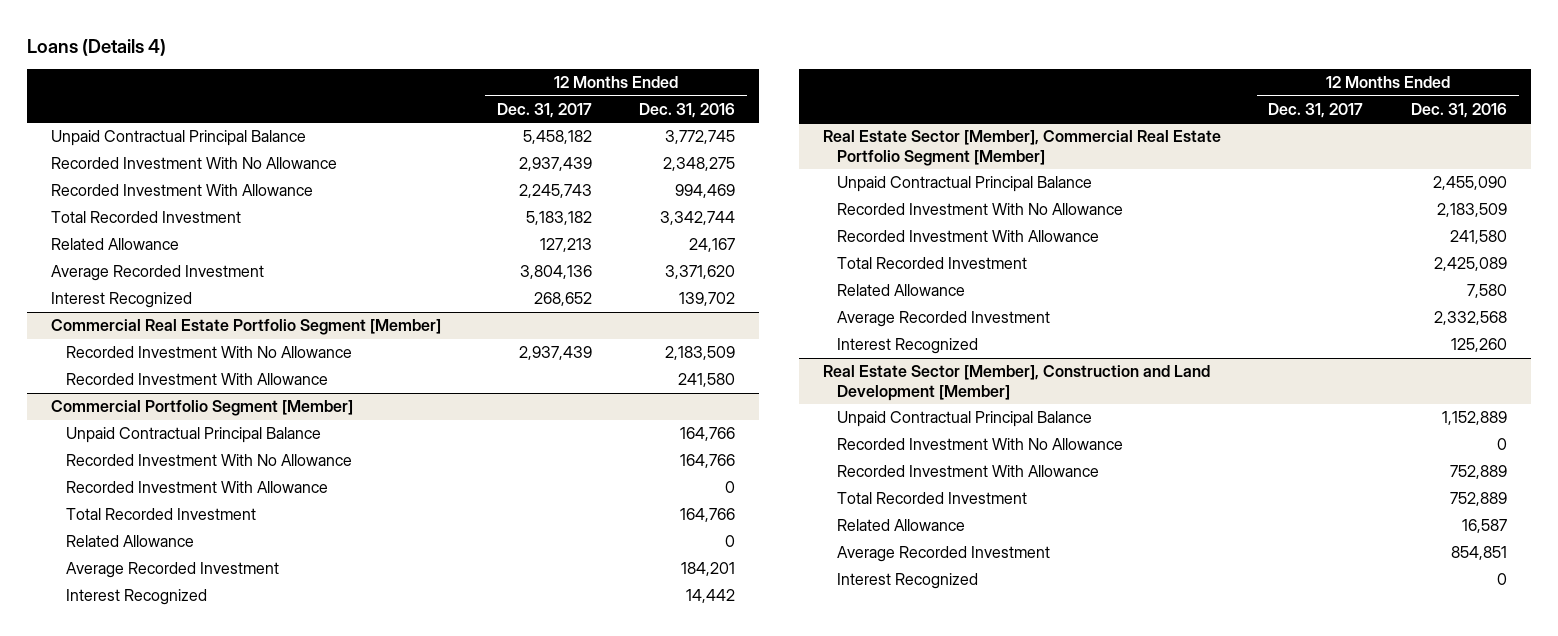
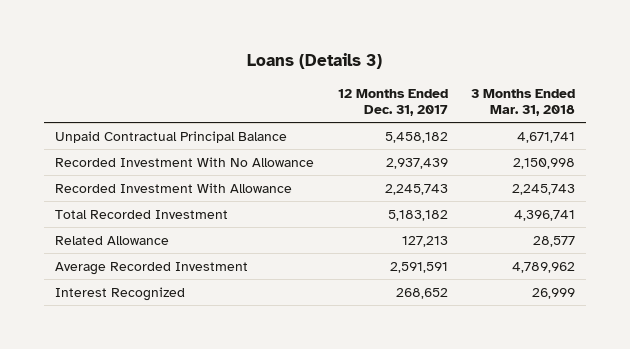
[27,38,167,56] Loans (Details 4) -> [247,52,383,69] Loans (Details 3)
[639,102,736,118] Dec. 31, 2016 -> none
none -> [470,88,575,117] 3 Months Ended Mar. 31, 2018
[519,265,592,280] 3,804,136 -> [389,261,448,273] 2,591,591
[51,319,442,336] Commercial Real Estate Portfolio Segment [Member] -> none
[65,346,352,359] Recorded Investment With No Allowance -> none
[65,373,328,386] Recorded Investment With Allowance -> none
[51,400,354,417] Commercial Portfolio Segment [Member] -> none
[65,427,321,444] Unpaid Contractual Principal Balance -> none
[65,454,352,467] Recorded Investment With No Allowance -> none
[65,481,328,494] Recorded Investment With Allowance -> none
[65,508,256,521] Total Recorded Investment -> none
[65,535,194,548] Related Allowance -> none
[65,562,279,579] Average Recorded Investment -> none
[65,589,207,606] Interest Recognized -> none
[822,130,1221,166] Real Estate Sector [Member], Commercial Real Estate Portfolio Segment [Member] -> none
[837,176,1093,193] Unpaid Contractual Principal Balance -> none
[837,203,1124,216] Recorded Investment With No Allowance -> none
[837,230,1100,243] Recorded Investment With Allowance -> none
[837,257,1028,270] Total Recorded Investment -> none
[837,284,966,297] Related Allowance -> none
[837,311,1051,328] Average Recorded Investment -> none
[837,338,979,355] Interest Recognized -> none
[822,365,1210,401] Real Estate Sector [Member], Construction and Land Development [Member] -> none
[837,411,1093,428] Unpaid Contractual Principal Balance -> none
[837,438,1124,451] Recorded Investment With No Allowance -> none
[837,465,1100,478] Recorded Investment With Allowance -> none
[837,492,1028,505] Total Recorded Investment -> none
[837,519,966,532] Related Allowance -> none
[837,546,1051,563] Average Recorded Investment -> none
[837,573,979,590] Interest Recognized -> none

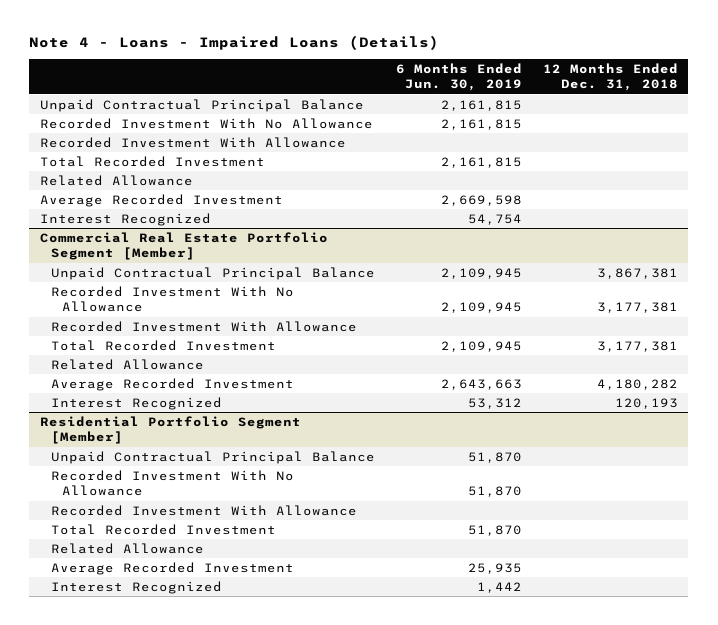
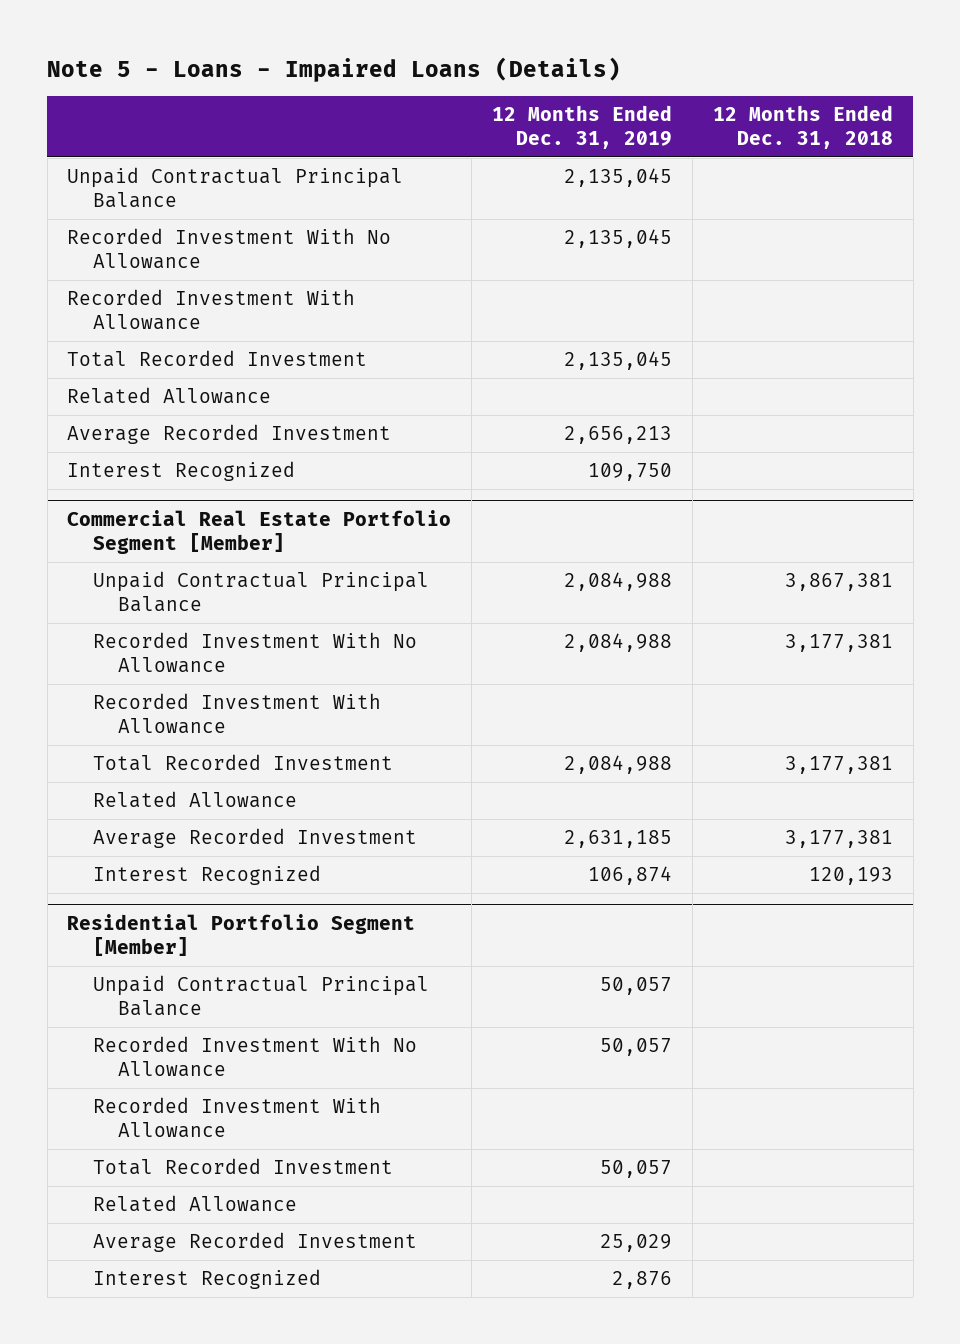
[29,35,440,51] Note 4 - Loans - Impaired Loans (Details) -> [47,56,622,82] Note 5 - Loans - Impaired Loans (Details)
[395,63,522,92] 6 Months Ended Jun. 30, 2019 -> none
none -> [492,105,673,150] 12 Months Ended Dec. 31, 2019
[596,378,678,390] 4,180,282 -> [784,830,893,849] 3,177,381

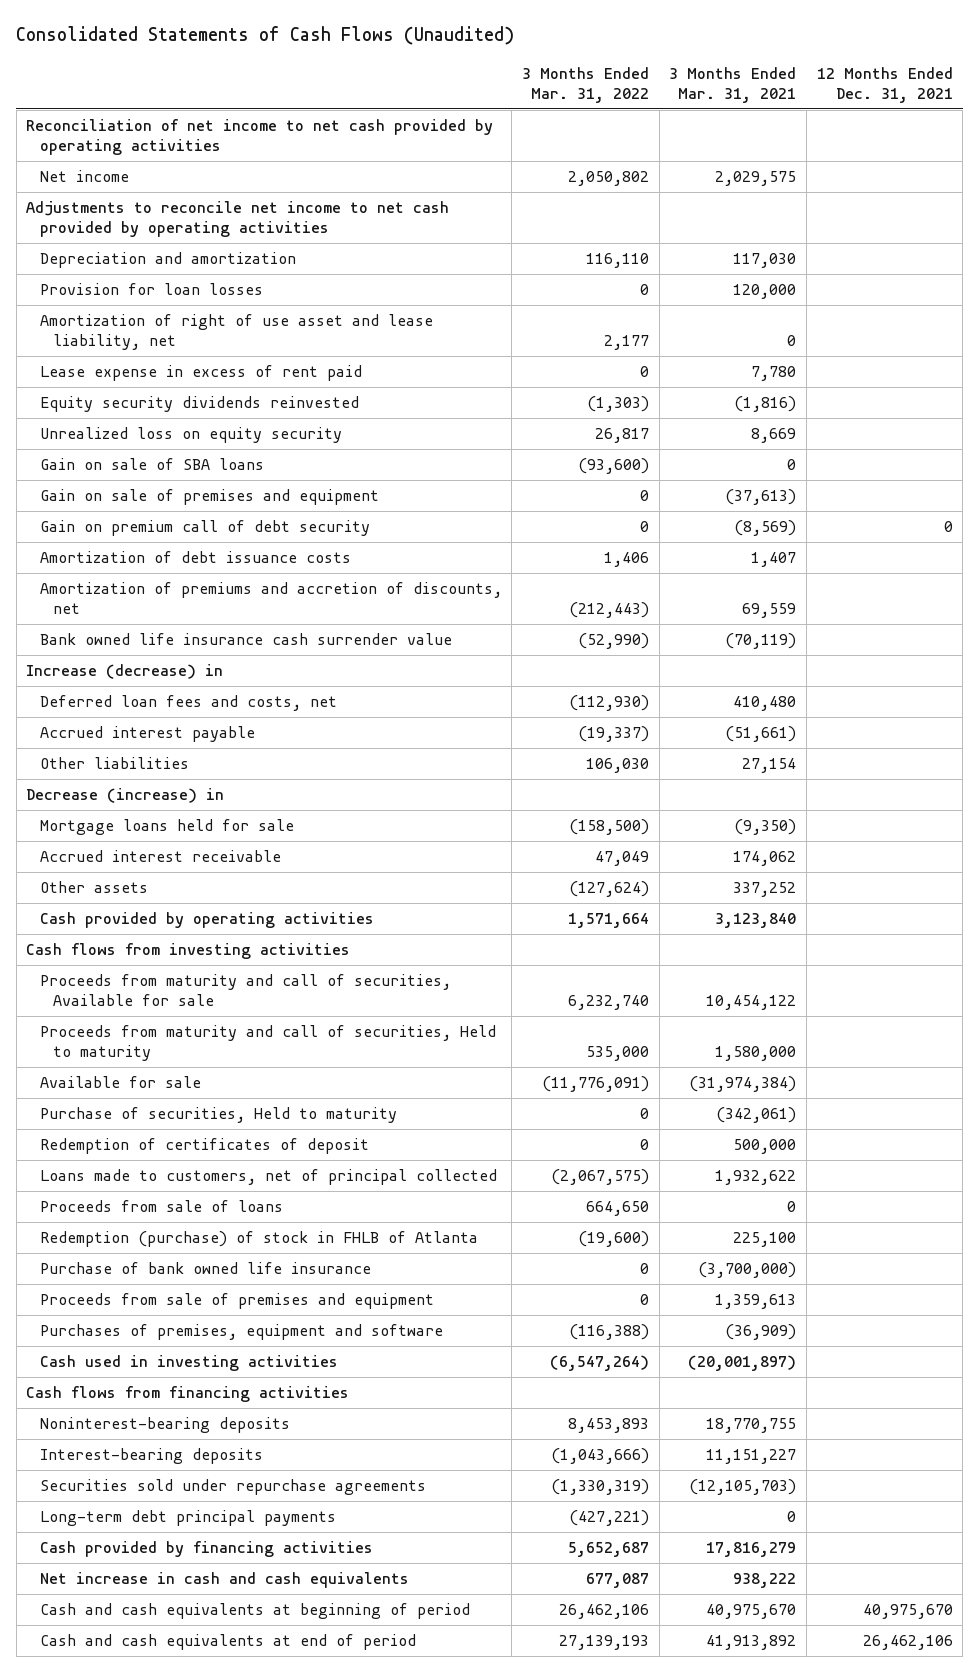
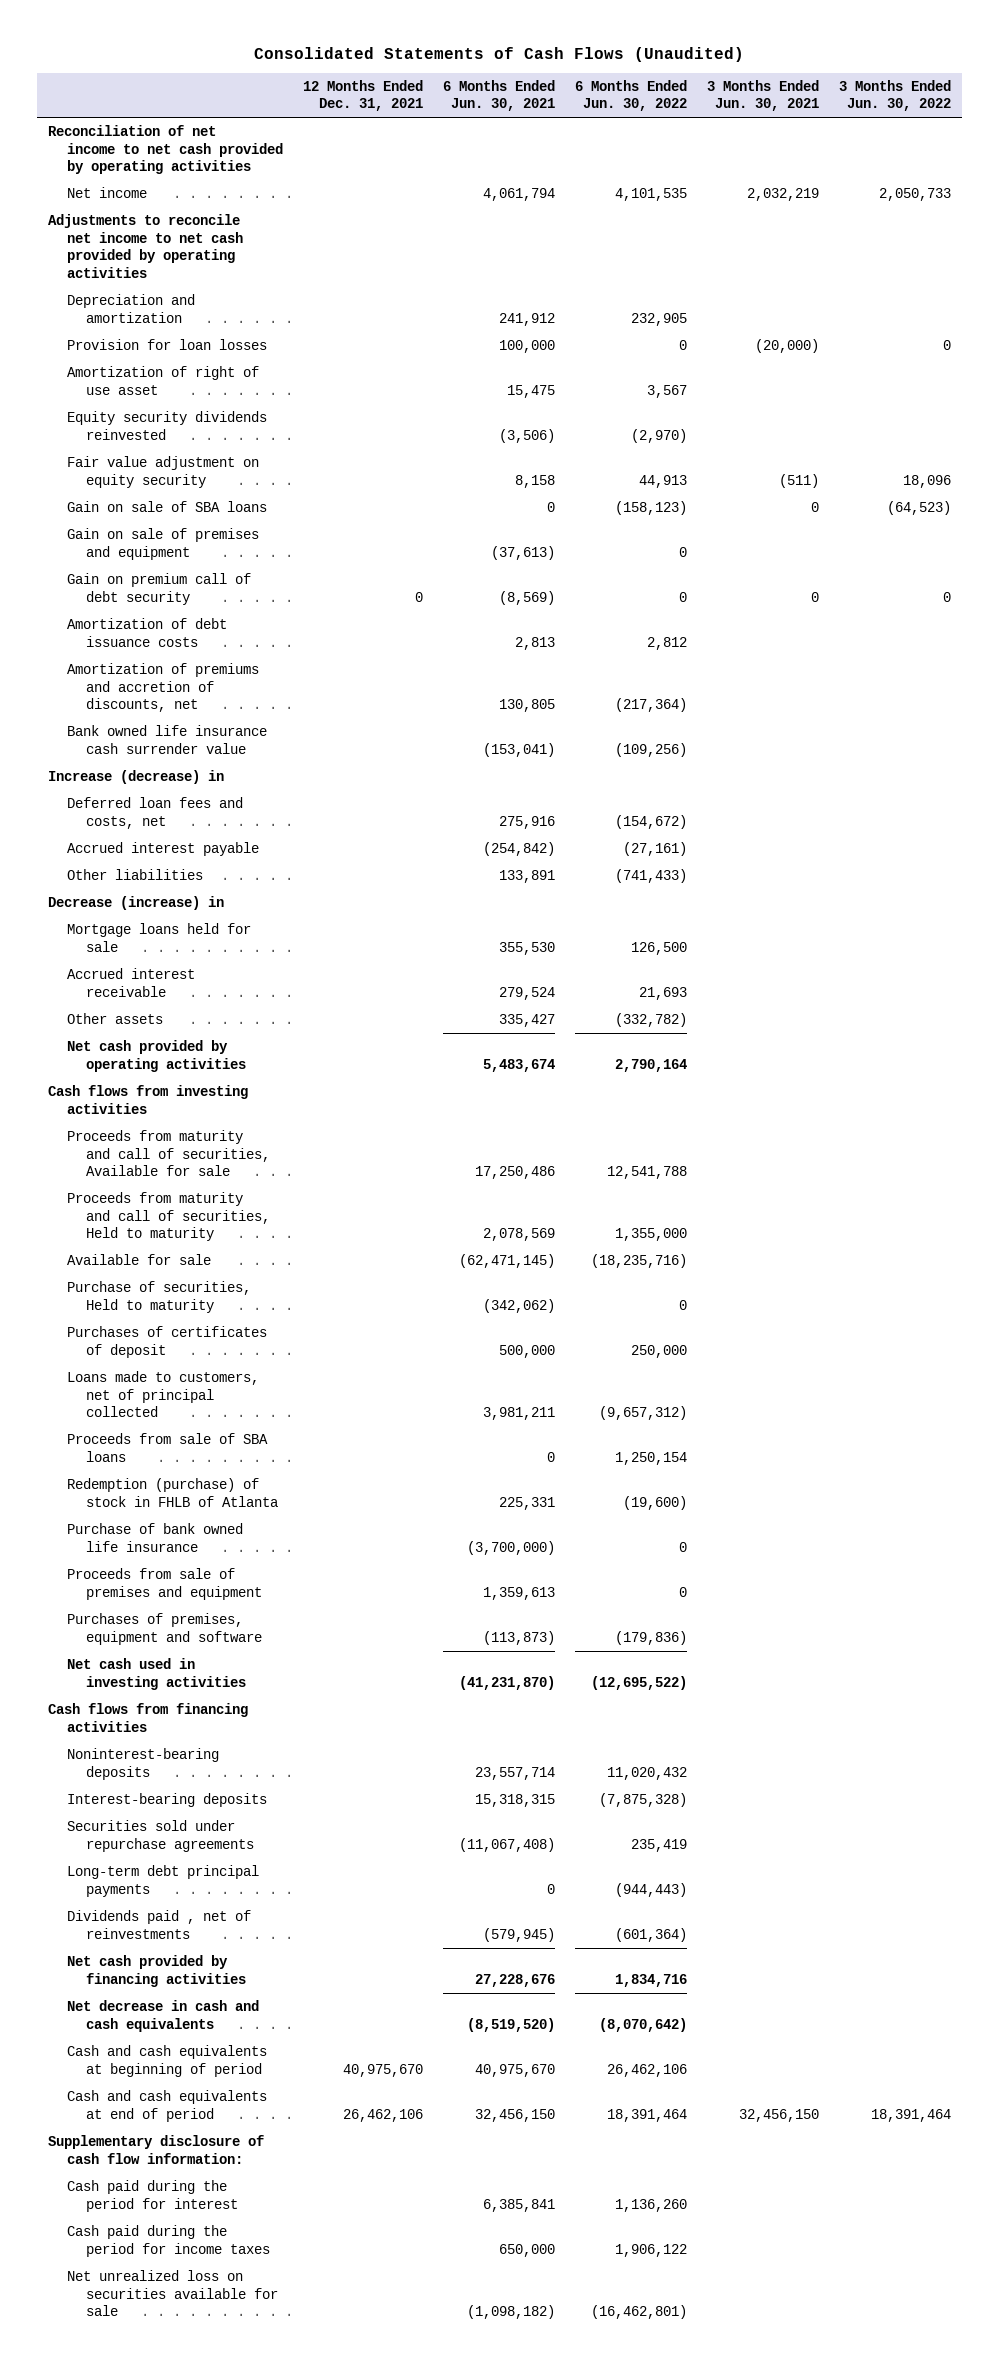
[522,66,650,103] 3 Months Ended Mar. 31, 2022 -> none
[669,66,797,103] 3 Months Ended Mar. 31, 2021 -> none
none -> [443,79,556,112] 6 Months Ended Jun. 30, 2021
none -> [575,79,688,112] 6 Months Ended Jun. 30, 2022
none -> [707,79,820,112] 3 Months Ended Jun. 30, 2021
none -> [839,79,952,112] 3 Months Ended Jun. 30, 2022
[39,365,362,382] Lease expense in excess of rent paid -> none
[39,314,433,350] Amortization of right of use asset and lease liability, net -> [66,366,259,395] Amortization of right of use asset
[39,427,342,444] Unrealized loss on equity security -> [66,456,259,488] Fair value adjustment on equity security
[39,912,374,929] Cash provided by operating activities -> [66,1040,247,1072] Net cash provided by operating activities
[39,1138,369,1155] Redemption of certificates of deposit -> [66,1326,267,1358] Purchases of certificates of deposit
[39,1200,283,1213] Proceeds from sale of loans -> [66,1433,268,1462] Proceeds from sale of SBA loans
[39,1355,338,1372] Cash used in investing activities -> [66,1658,247,1690] Net cash used in investing activities
none -> [66,1910,251,1939] Dividends paid , net of reinvestments
[39,1541,373,1558] Cash provided by financing activities -> [66,1955,247,1987] Net cash provided by financing activities
[39,1572,409,1589] Net increase in cash and cash equivalents -> [66,2000,259,2032] Net decrease in cash and cash equivalents
none -> [47,2135,264,2164] Supplementary disclosure of cash flow information:
none -> [66,2180,239,2212] Cash paid during the period for interest
none -> [66,2225,271,2257] Cash paid during the period for income taxes
none -> [66,2270,279,2317] Net unrealized loss on securities available for sale

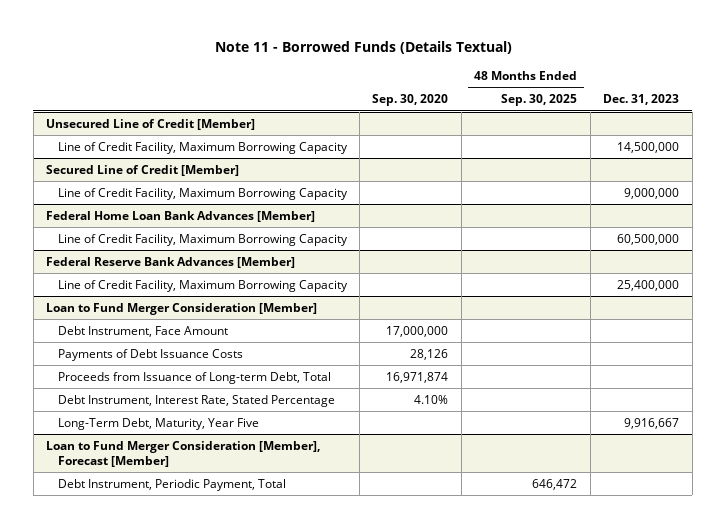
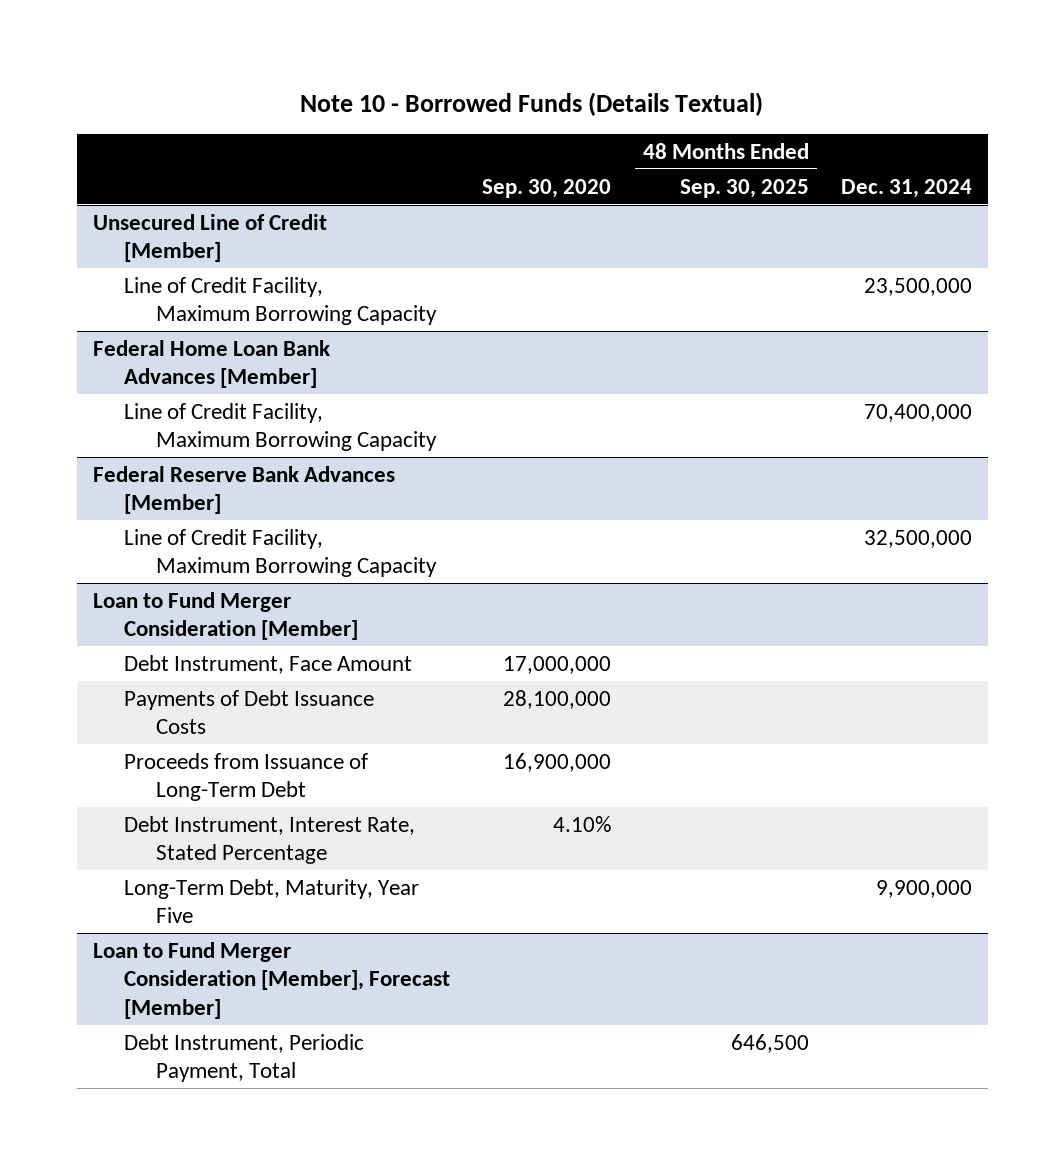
[214,40,512,54] Note 11 - Borrowed Funds (Details Textual) -> [300,91,764,116] Note 10 - Borrowed Funds (Details Textual)
[603,94,680,106] Dec. 31, 2023 -> none
none -> [840,178,972,198] Dec. 31, 2024
[46,164,240,176] Secured Line of Credit [Member] -> none
[57,187,348,200] Line of Credit Facility, Maximum Borrowing Capacity -> none
[410,348,449,360] 28,126 -> [503,689,612,709] 28,100,000
[57,371,331,384] Proceeds from Issuance of Long-term Debt, Total -> [124,752,369,802] Proceeds from Issuance of Long-Term Debt
[386,371,449,383] 16,971,874 -> [503,752,612,772] 16,900,000
[532,478,578,490] 646,472 -> [731,1033,810,1053] 646,500

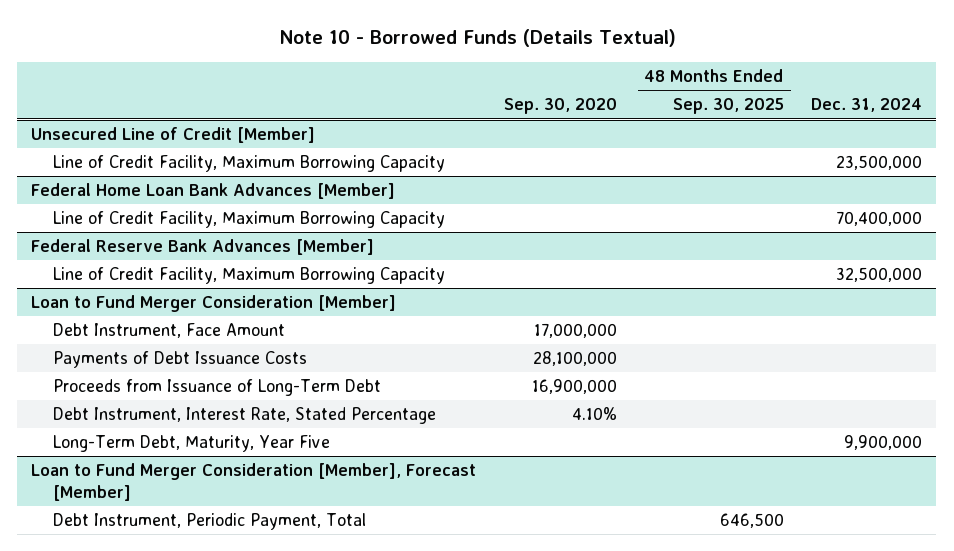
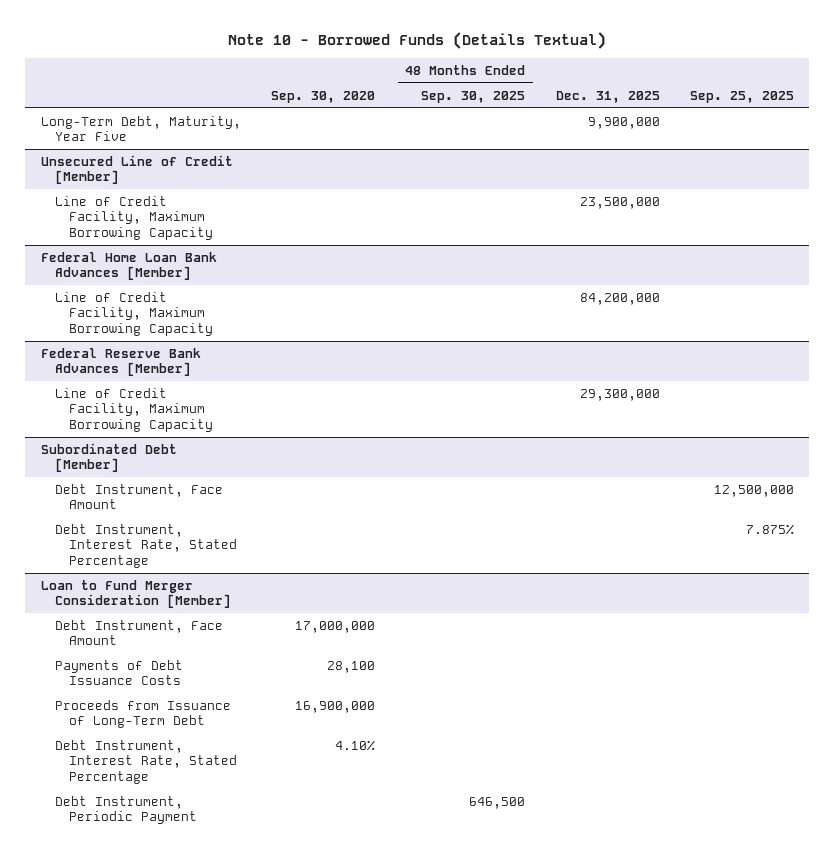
[811,98,923,113] Dec. 31, 2024 -> none
none -> [555,90,660,103] Dec. 31, 2025
none -> [689,90,794,103] Sep. 25, 2025
none -> [40,115,241,142] Long-Term Debt, Maturity, Year Five
none -> [40,442,177,473] Subordinated Debt [Member]
none -> [54,483,223,510] Debt Instrument, Face Amount
none -> [54,523,238,568] Debt Instrument, Interest Rate, Stated Percentage
[532,351,617,367] 28,100,000 -> [326,660,375,673] 28,100
[53,435,331,453] Long-Term Debt, Maturity, Year Five -> none
[31,463,477,501] Loan to Fund Merger Consideration [Member], Forecast [Member] -> none
[53,513,367,531] Debt Instrument, Periodic Payment, Total -> none
none -> [54,795,198,825] Debt Instrument, Periodic Payment

